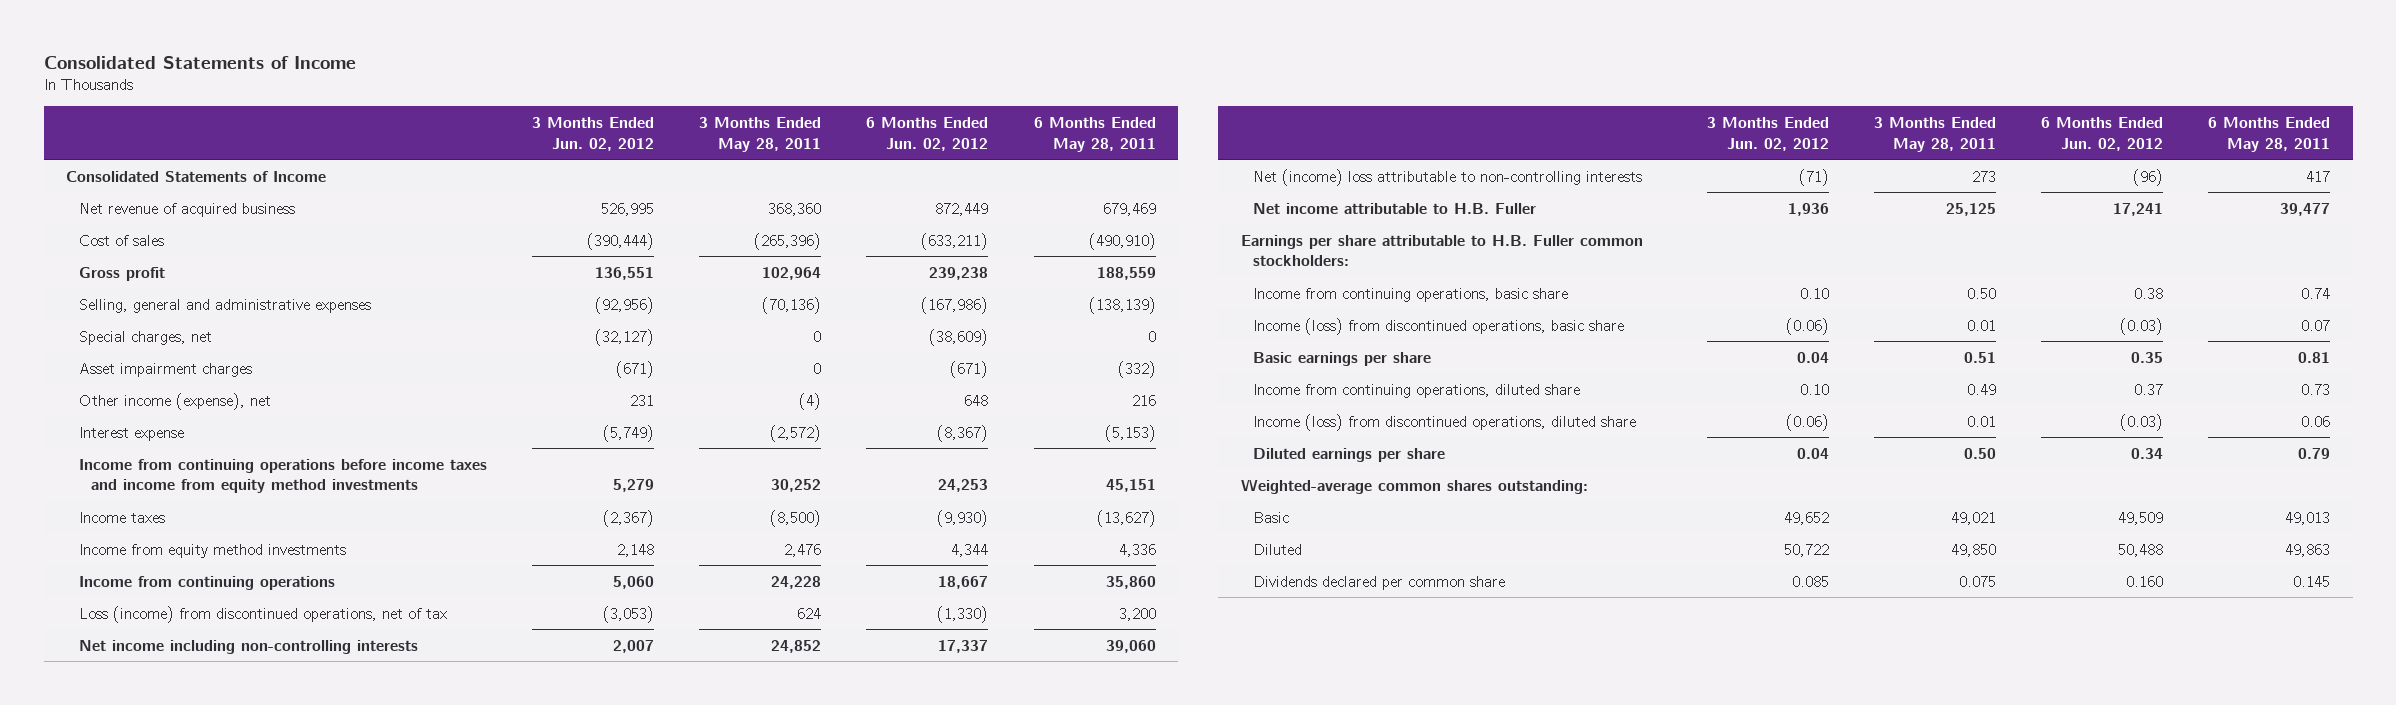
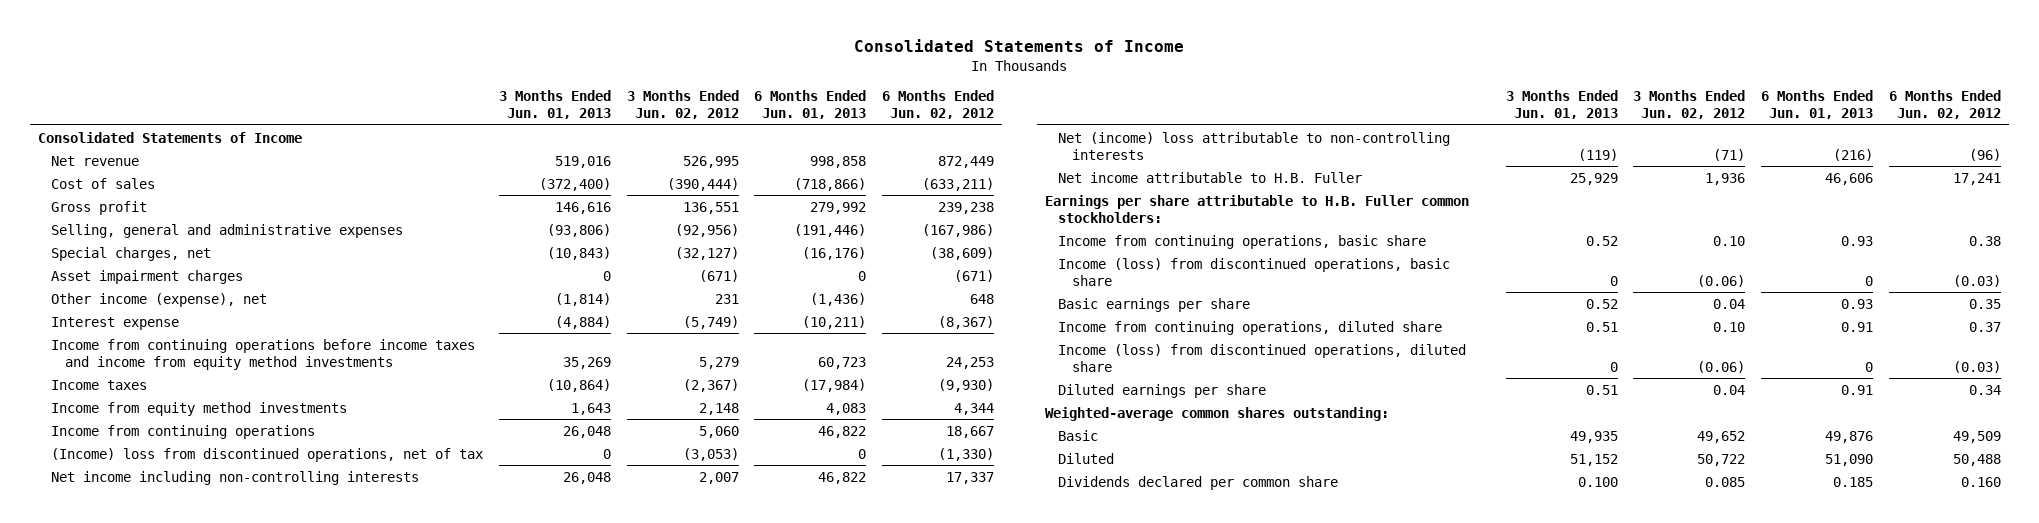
[699,117,822,152] 3 Months Ended May 28, 2011 -> none
[1033,117,1156,152] 6 Months Ended May 28, 2011 -> none
none -> [499,90,612,120] 3 Months Ended Jun. 01, 2013
none -> [754,90,867,120] 6 Months Ended Jun. 01, 2013
[78,202,295,217] Net revenue of acquired business -> [51,155,140,166] Net revenue
[78,605,447,623] Loss (income) from discontinued operations, net of tax -> [51,447,484,462] (Income) loss from discontinued operations, net of tax

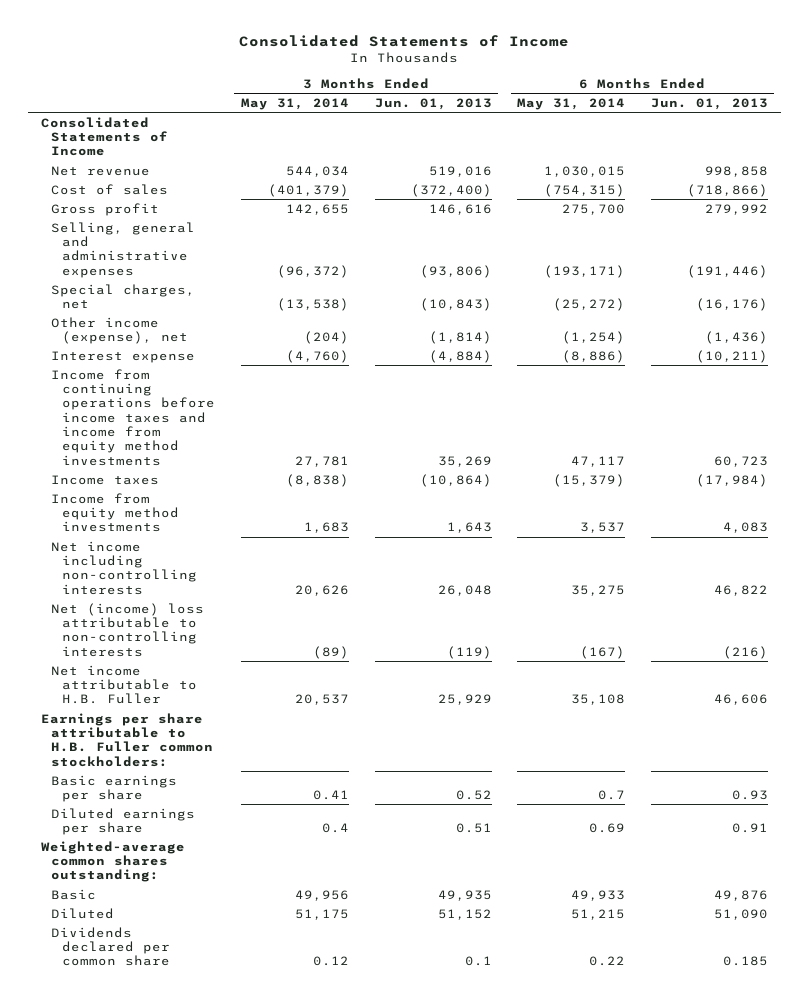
[626,90,739,120] 3 Months Ended Jun. 02, 2012 -> none
[882,90,995,120] 6 Months Ended Jun. 02, 2012 -> none
none -> [240,97,349,110] May 31, 2014
none -> [517,97,626,110] May 31, 2014
[51,269,244,284] Asset impairment charges -> none
[51,424,316,439] Income from continuing operations -> none
[51,447,484,462] (Income) loss from discontinued operations, net of tax -> none
[1058,234,1427,249] Income from continuing operations, basic share -> none
[1058,257,1451,286] Income (loss) from discontinued operations, basic share -> none
[1058,320,1443,335] Income from continuing operations, diluted share -> none
[1058,343,1467,372] Income (loss) from discontinued operations, diluted share -> none
[1577,476,1618,487] 0.100 -> [464,956,492,967] 0.1

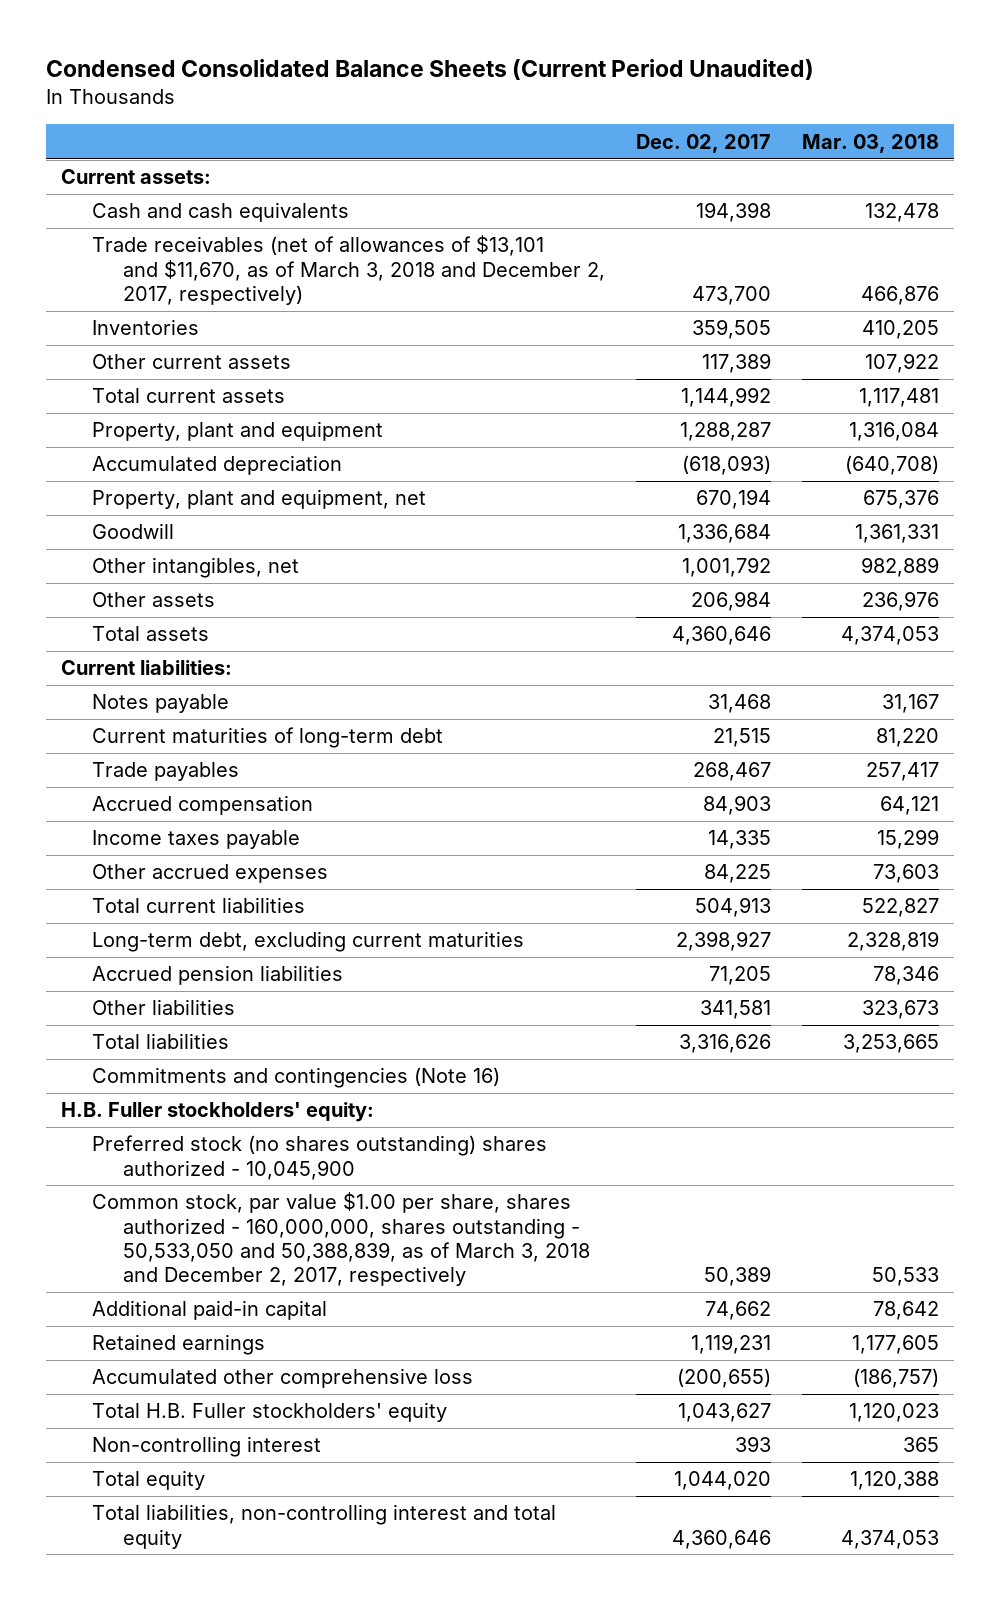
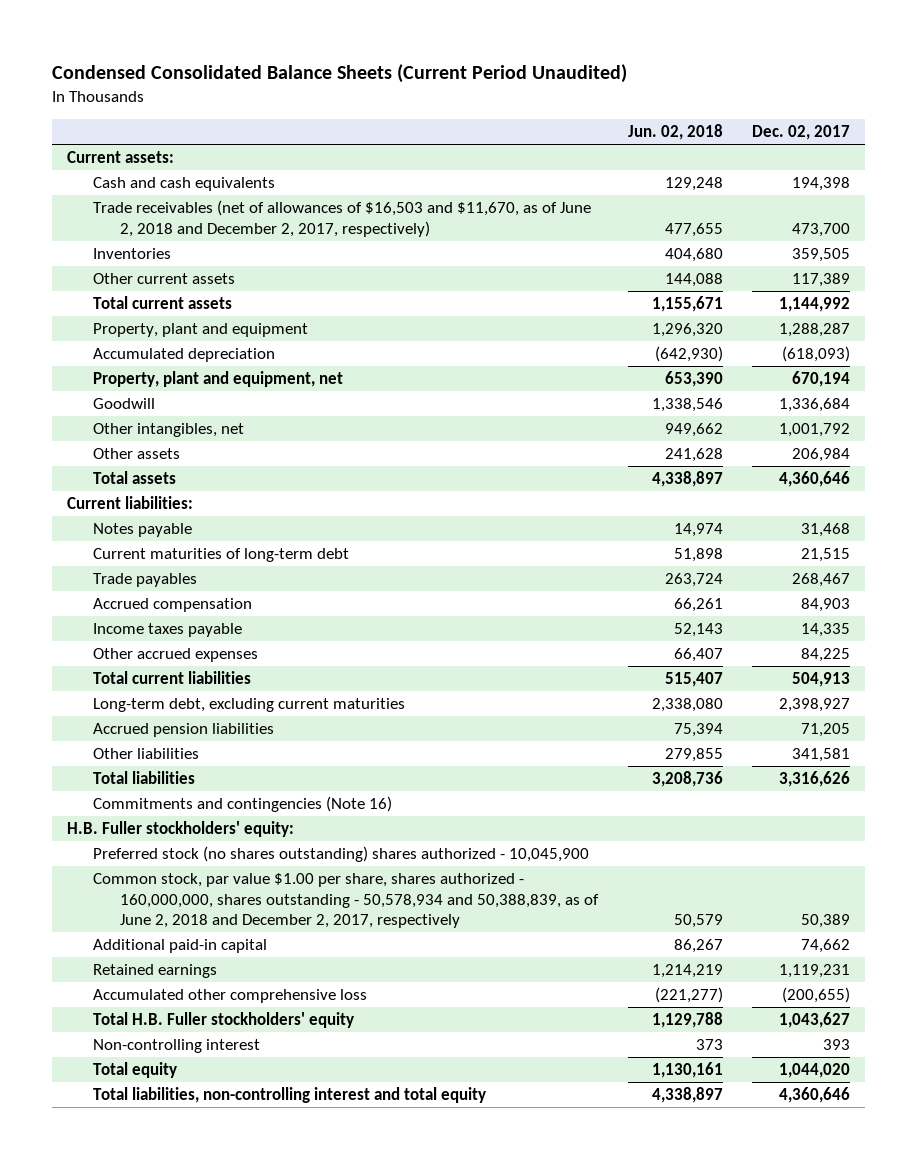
[801,133,939,153] Mar. 03, 2018 -> none
none -> [627,124,723,141] Jun. 02, 2018
[92,235,606,305] Trade receivables (net of allowances of $13,101 and $11,670, as of March 3, 2018 and December 2, 2017, respectively) -> [93,200,592,237] Trade receivables (net of allowances of $16,503 and $11,670, as of June 2, 2018 and December 2, 2017, respectively)
[92,1192,591,1286] Common stock, par value $1.00 per share, shares authorized - 160,000,000, shares outstanding - 50,533,050 and 50,388,839, as of March 3, 2018 and December 2, 2017, respectively -> [93,873,600,929] Common stock, par value $1.00 per share, shares authorized - 160,000,000, shares outstanding - 50,578,934 and 50,388,839, as of June 2, 2018 and December 2, 2017, respectively

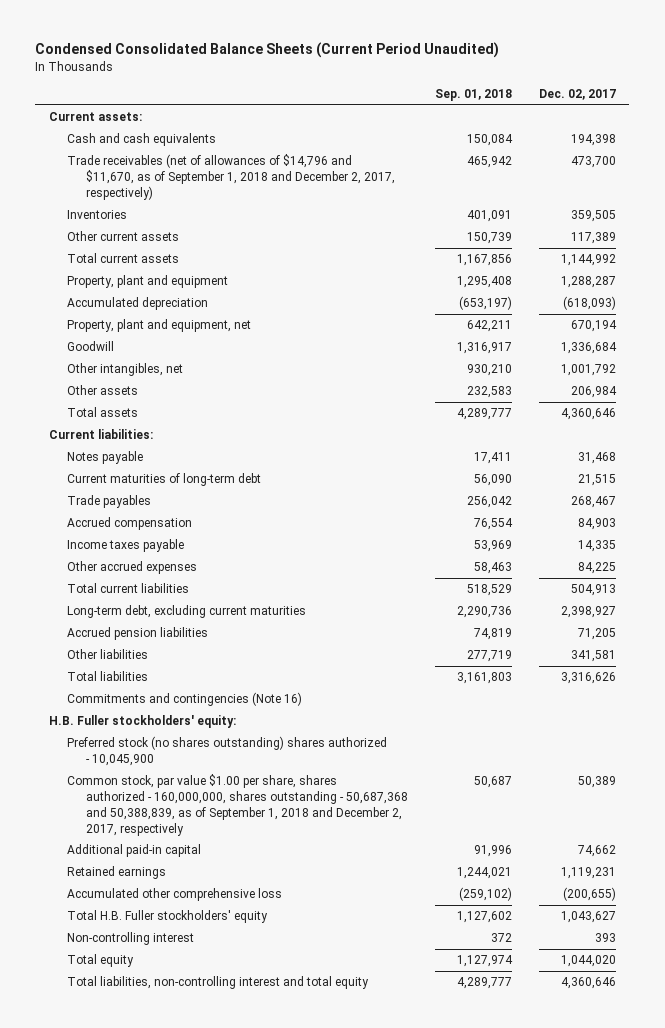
[627,124,723,141] Jun. 02, 2018 -> none
none -> [434,89,512,102] Sep. 01, 2018
[93,200,592,237] Trade receivables (net of allowances of $16,503 and $11,670, as of June 2, 2018 and December 2, 2017, respectively) -> [67,154,395,200] Trade receivables (net of allowances of $14,796 and $11,670, as of September 1, 2018 and December 2, 2017, respectively)
[93,873,600,929] Common stock, par value $1.00 per share, shares authorized - 160,000,000, shares outstanding - 50,578,934 and 50,388,839, as of June 2, 2018 and December 2, 2017, respectively -> [67,774,408,836] Common stock, par value $1.00 per share, shares authorized - 160,000,000, shares outstanding - 50,687,368 and 50,388,839, as of September 1, 2018 and December 2, 2017, respectively

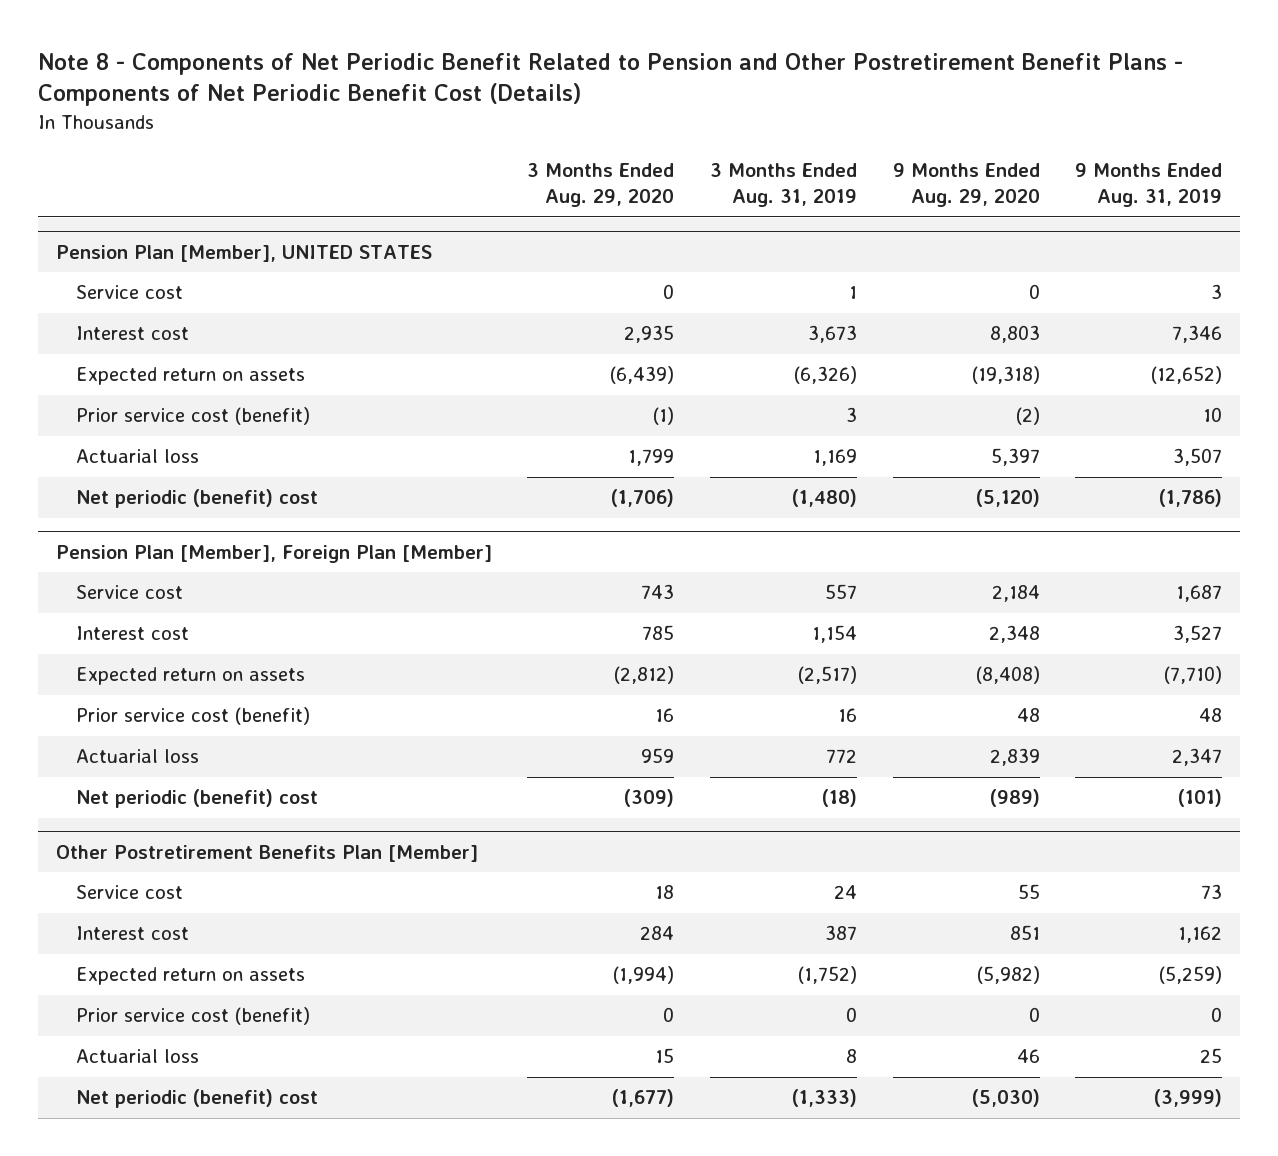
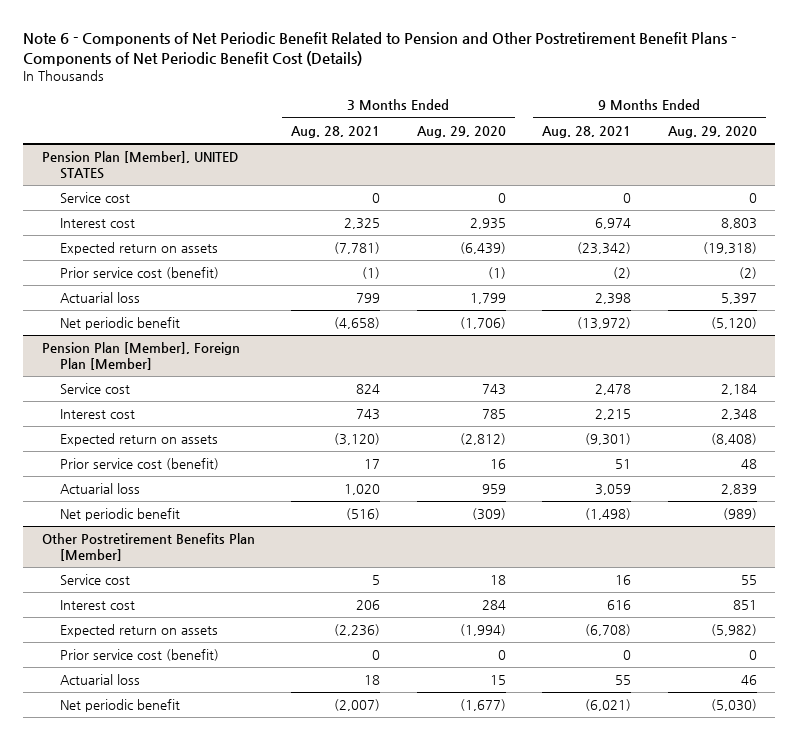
[38,52,1184,107] Note 8 - Components of Net Periodic Benefit Related to Pension and Other Postretirement Benefit Plans - Components of Net Periodic Benefit Cost (Details) -> [23,31,737,66] Note 6 - Components of Net Periodic Benefit Related to Pension and Other Postretirement Benefit Plans - Components of Net Periodic Benefit Cost (Details)
[709,162,857,207] 3 Months Ended Aug. 31, 2019 -> none
[1075,162,1223,207] 9 Months Ended Aug. 31, 2019 -> none
none -> [291,125,381,138] Aug. 28, 2021
none -> [542,125,632,138] Aug. 28, 2021
[76,489,319,509] Net periodic (benefit) cost -> [59,317,180,331] Net periodic benefit
[76,789,319,809] Net periodic (benefit) cost -> [59,508,180,522] Net periodic benefit
[76,1089,319,1109] Net periodic (benefit) cost -> [59,699,180,713] Net periodic benefit

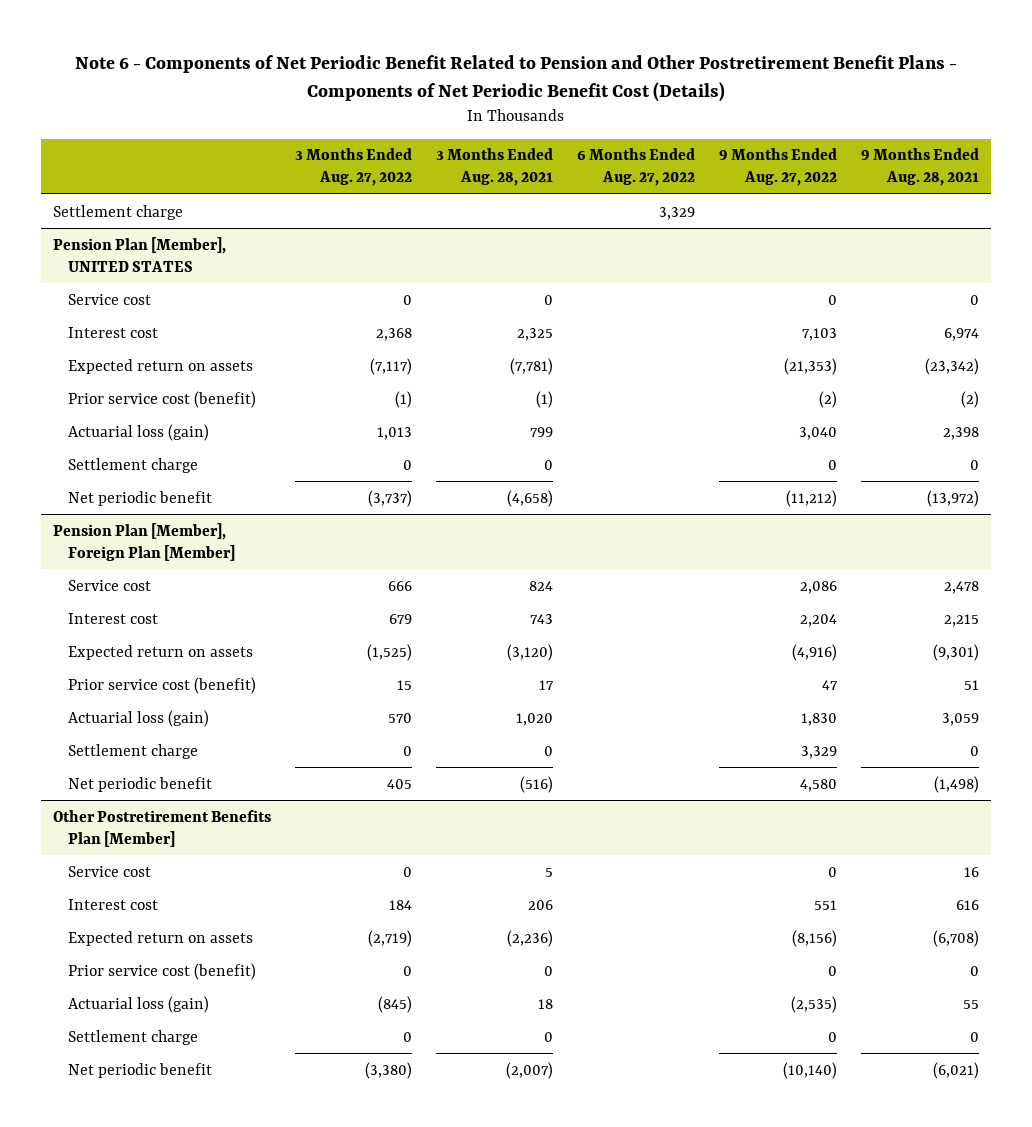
[416,125,506,138] Aug. 29, 2020 -> none
[667,125,757,138] Aug. 29, 2020 -> none
none -> [294,148,412,187] 3 Months Ended Aug. 27, 2022
none -> [576,148,695,187] 6 Months Ended Aug. 27, 2022
none -> [718,148,837,187] 9 Months Ended Aug. 27, 2022
none -> [52,204,183,220] Settlement charge
[59,292,140,304] Actuarial loss -> [68,423,210,441] Actuarial loss (gain)
none -> [68,457,199,473] Settlement charge
[59,483,140,495] Actuarial loss -> [68,709,210,727] Actuarial loss (gain)
none -> [68,743,199,759] Settlement charge
[59,674,140,686] Actuarial loss -> [68,995,210,1013] Actuarial loss (gain)
none -> [68,1029,199,1045] Settlement charge

